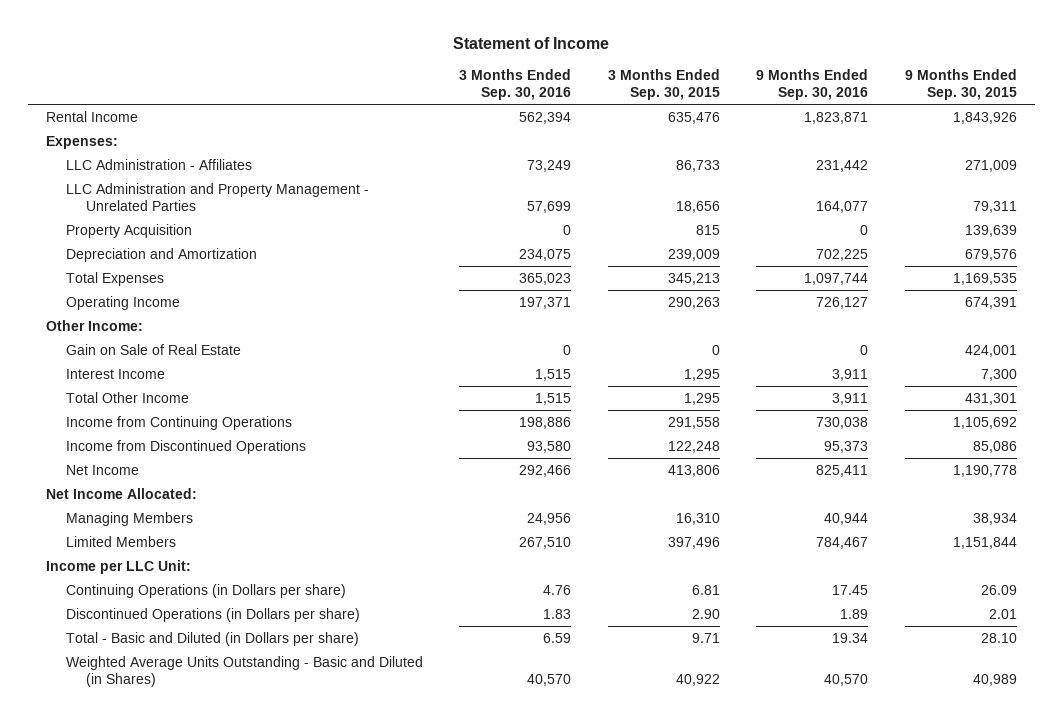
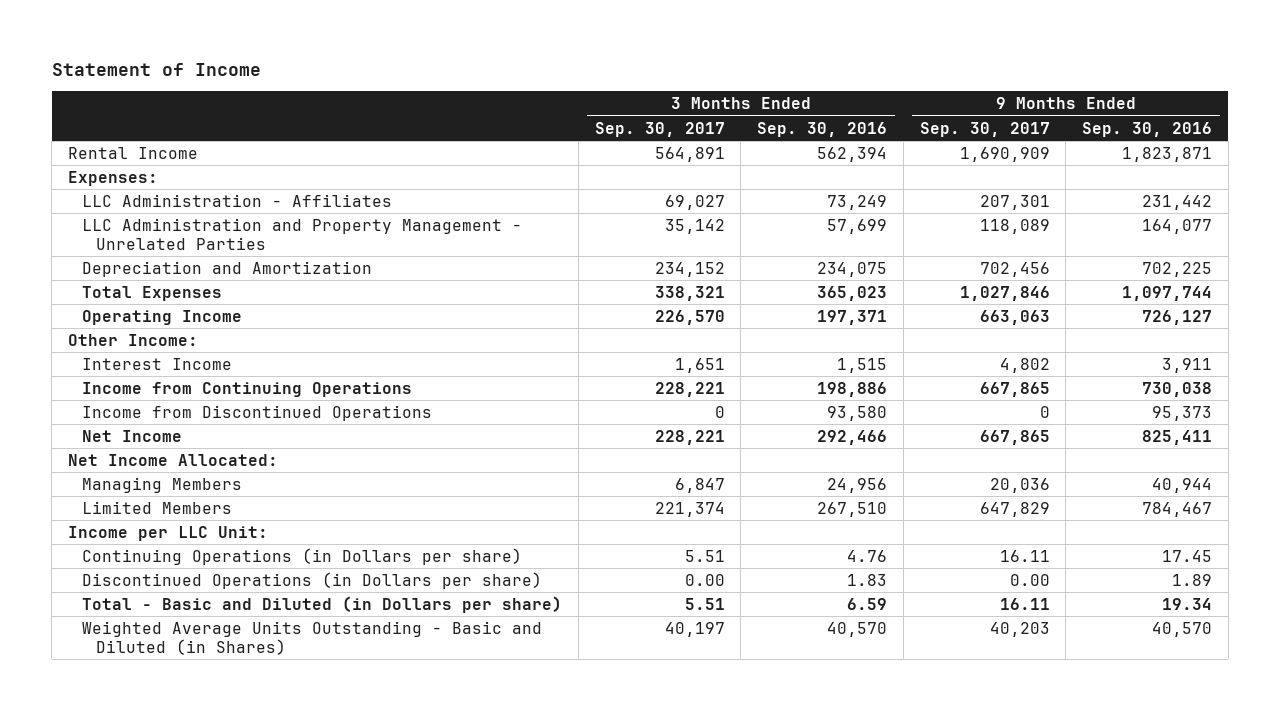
[607,69,720,101] 3 Months Ended Sep. 30, 2015 -> none
[904,69,1017,101] 9 Months Ended Sep. 30, 2015 -> none
none -> [594,121,725,137] Sep. 30, 2017
none -> [919,121,1050,137] Sep. 30, 2017
[65,223,192,238] Property Acquisition -> none
[65,343,241,355] Gain on Sale of Real Estate -> none
[65,391,189,403] Total Other Income -> none

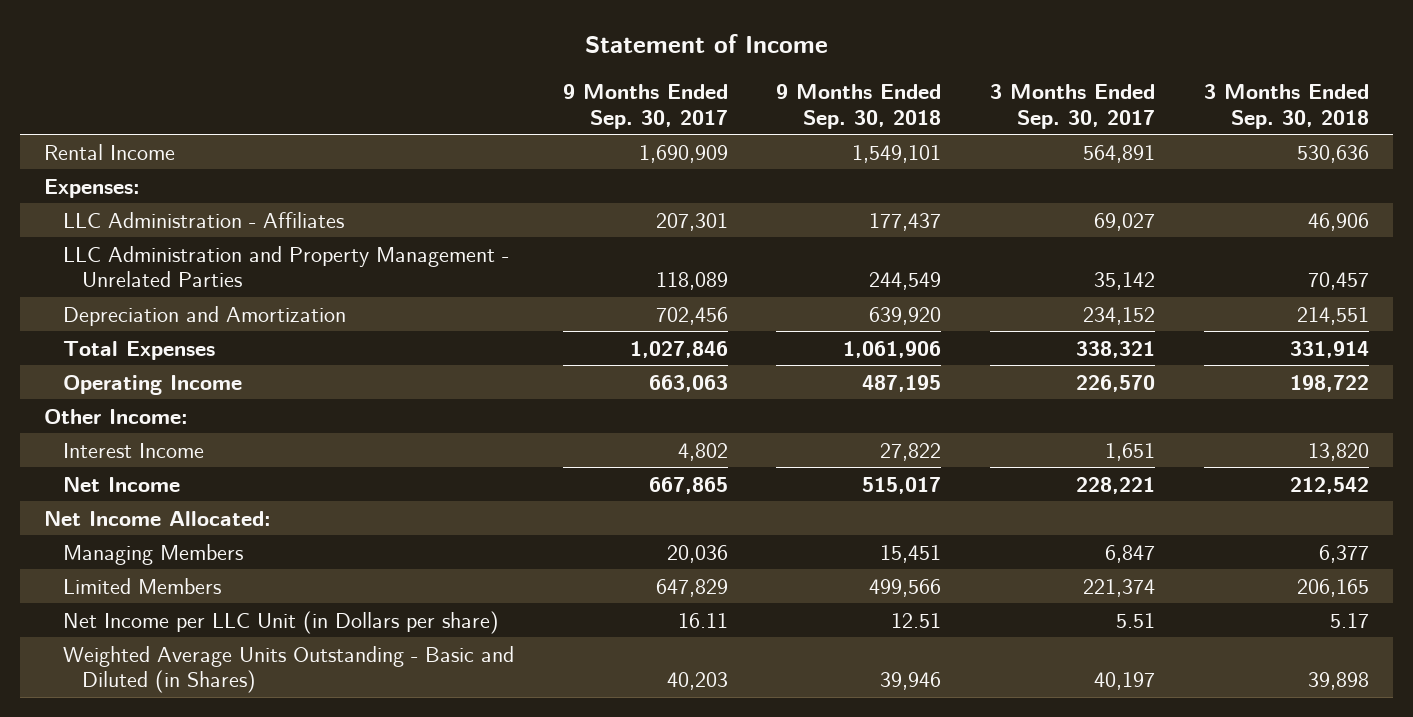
[757,121,888,137] Sep. 30, 2016 -> none
[1082,121,1213,137] Sep. 30, 2016 -> none
none -> [776,84,942,129] 9 Months Ended Sep. 30, 2018
none -> [1203,84,1369,129] 3 Months Ended Sep. 30, 2018
[82,381,413,397] Income from Continuing Operations -> none
[82,404,433,421] Income from Discontinued Operations -> none
[68,525,269,541] Income per LLC Unit: -> none
[82,571,543,589] Discontinued Operations (in Dollars per share) -> none
[82,595,563,613] Total - Basic and Diluted (in Dollars per share) -> none
[82,547,523,565] Continuing Operations (in Dollars per share) -> [62,610,499,634] Net Income per LLC Unit (in Dollars per share)

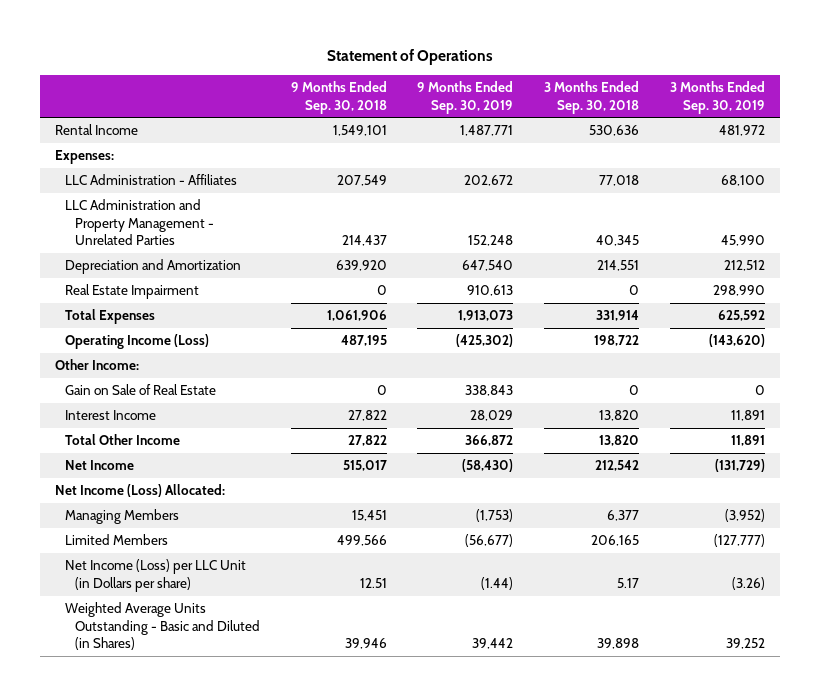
[584,34,828,54] Statement of Income -> [327,49,494,66] Statement of Operations
[562,84,728,129] 9 Months Ended Sep. 30, 2017 -> none
[990,84,1156,129] 3 Months Ended Sep. 30, 2017 -> none
none -> [417,81,514,114] 9 Months Ended Sep. 30, 2019
none -> [669,81,765,114] 3 Months Ended Sep. 30, 2019
[869,212,942,231] 177,437 -> [336,175,387,187] 207,549
[1307,212,1369,231] 46,906 -> [598,175,639,187] 77,018
[869,272,942,291] 244,549 -> [341,235,387,247] 214,437
[1307,272,1369,291] 70,457 -> [595,235,639,247] 40,345
none -> [65,284,200,300] Real Estate Impairment
[62,374,242,395] Operating Income -> [65,334,210,350] Operating Income (Loss)
none -> [65,384,217,396] Gain on Sale of Real Estate
none -> [65,434,181,446] Total Other Income
[44,510,272,526] Net Income Allocated: -> [55,484,226,498] Net Income (Loss) Allocated:
[62,610,499,634] Net Income per LLC Unit (in Dollars per share) -> [65,559,247,592] Net Income (Loss) per LLC Unit (in Dollars per share)

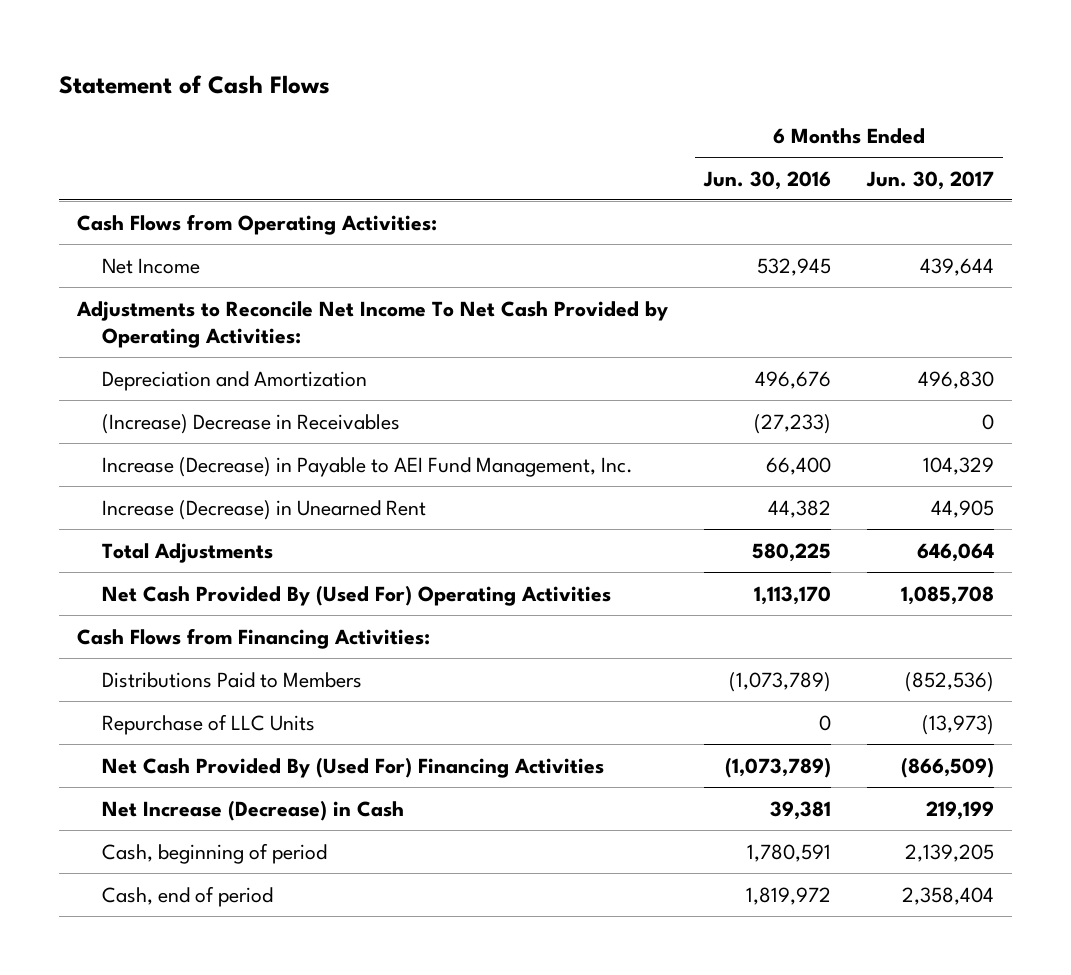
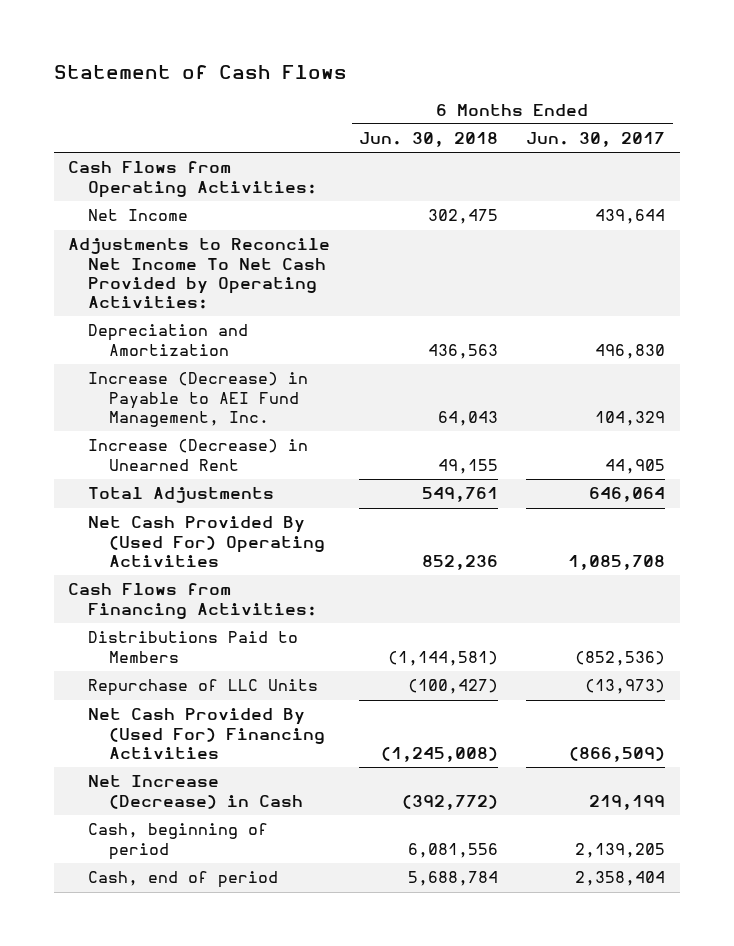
[702,170,831,190] Jun. 30, 2016 -> none
none -> [358,132,498,148] Jun. 30, 2018
[102,413,401,434] (Increase) Decrease in Receivables -> none

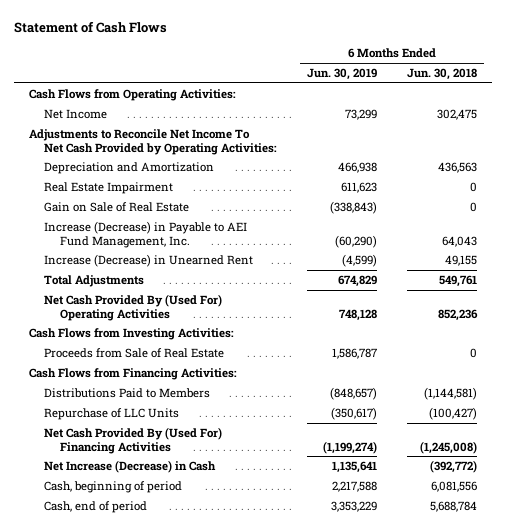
[526,132,666,148] Jun. 30, 2017 -> none
none -> [307,68,378,81] Jun. 30, 2019
none -> [44,181,174,194] Real Estate Impairment
none -> [44,201,190,212] Gain on Sale of Real Estate
none -> [29,327,235,340] Cash Flows from Investing Activities:
none -> [44,347,225,358] Proceeds from Sale of Real Estate

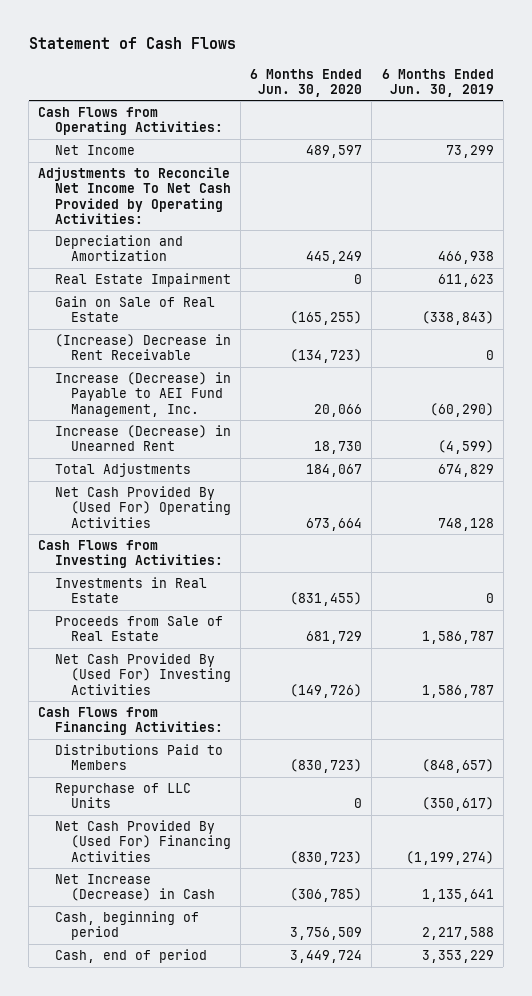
[406,68,477,81] Jun. 30, 2018 -> none
none -> [250,68,363,97] 6 Months Ended Jun. 30, 2020
none -> [54,334,231,361] (Increase) Decrease in Rent Receivable
none -> [54,577,207,604] Investments in Real Estate
none -> [54,653,231,695] Net Cash Provided By (Used For) Investing Activities

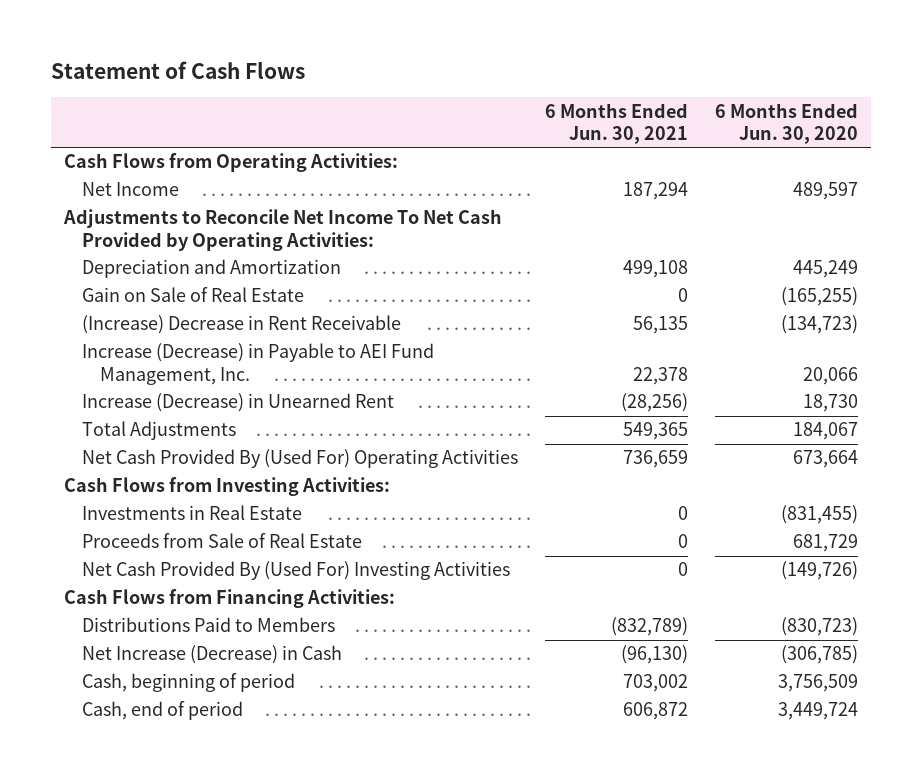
[381,68,494,97] 6 Months Ended Jun. 30, 2019 -> none
none -> [544,102,688,145] 6 Months Ended Jun. 30, 2021
[54,273,231,288] Real Estate Impairment -> none
[54,783,191,809] Repurchase of LLC Units -> none
[54,820,231,862] Net Cash Provided By (Used For) Financing Activities -> none

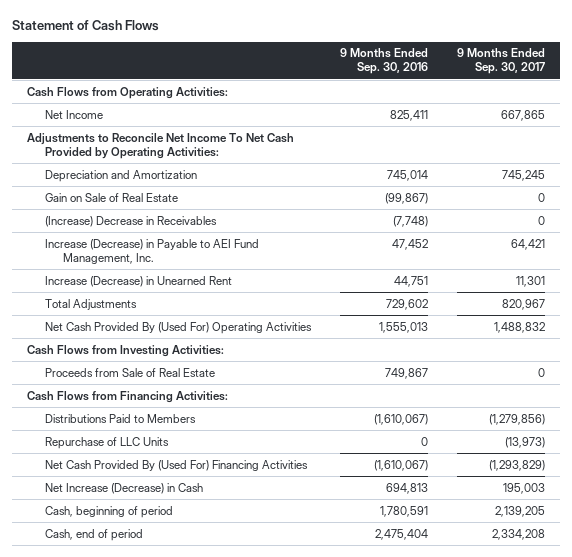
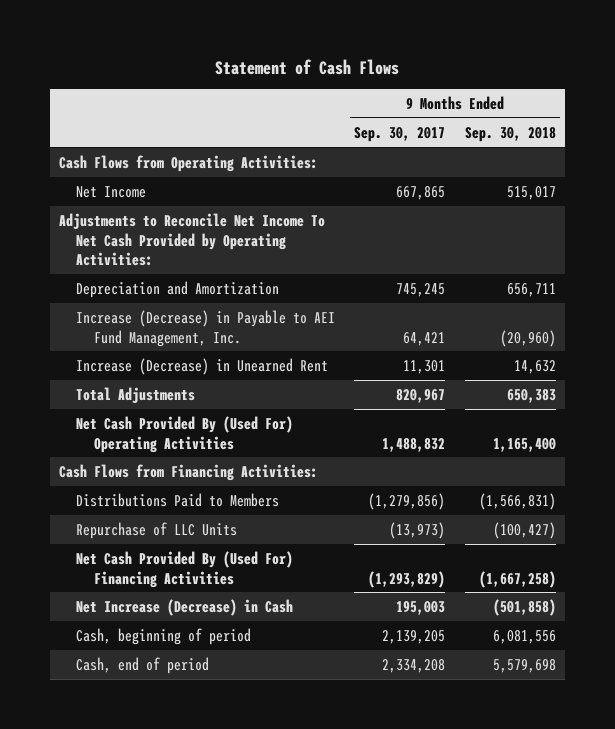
[340,48,429,75] 9 Months Ended Sep. 30, 2016 -> none
none -> [464,126,556,142] Sep. 30, 2018
[45,192,179,202] Gain on Sale of Real Estate -> none
[45,215,218,227] (Increase) Decrease in Receivables -> none
[26,344,224,357] Cash Flows from Investing Activities: -> none
[45,367,216,377] Proceeds from Sale of Real Estate -> none

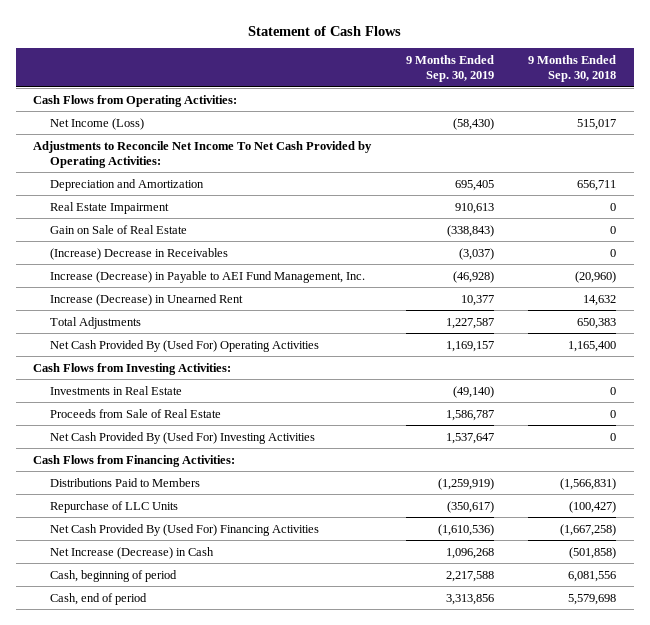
[354,126,446,142] Sep. 30, 2017 -> none
none -> [405,55,494,83] 9 Months Ended Sep. 30, 2019
[76,185,147,198] Net Income -> [50,117,145,130] Net Income (Loss)
none -> [50,201,170,214] Real Estate Impairment
none -> [50,224,188,234] Gain on Sale of Real Estate
none -> [50,247,229,260] (Increase) Decrease in Receivables
none -> [33,362,232,375] Cash Flows from Investing Activities:
none -> [50,385,183,395] Investments in Real Estate
none -> [50,408,222,418] Proceeds from Sale of Real Estate
none -> [50,431,316,444] Net Cash Provided By (Used For) Investing Activities

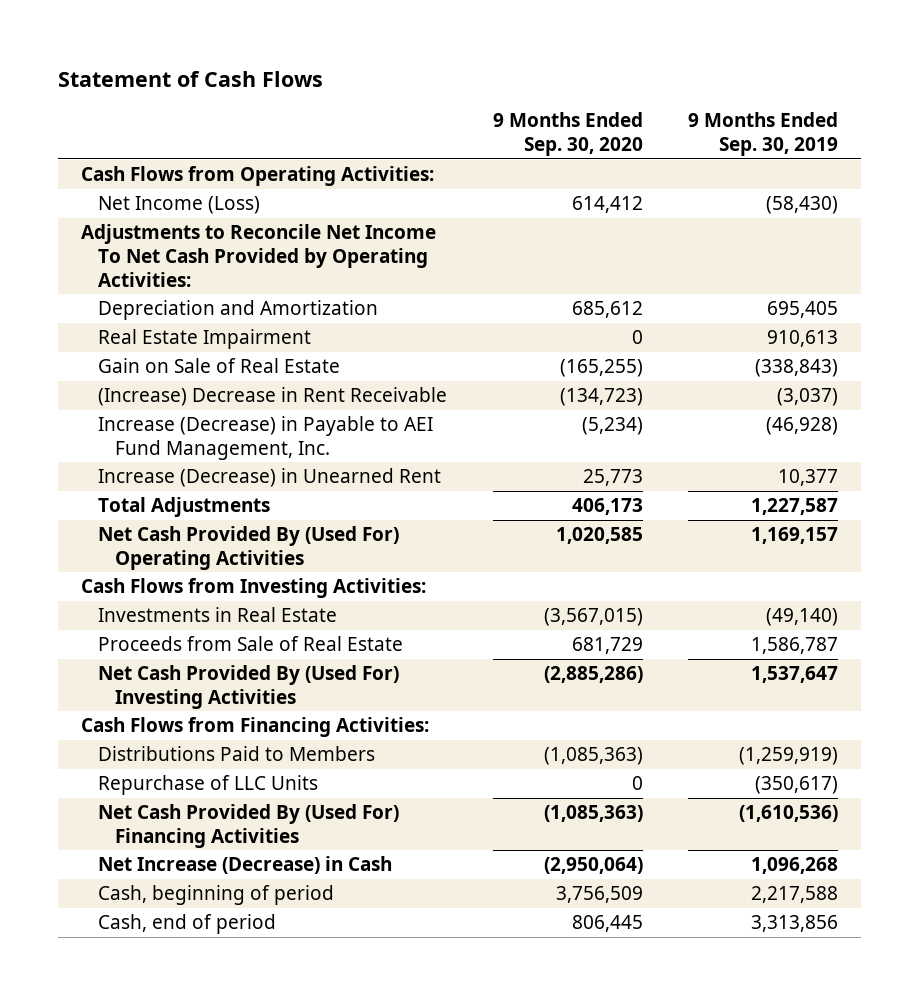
[528,55,617,83] 9 Months Ended Sep. 30, 2018 -> none
none -> [492,112,643,157] 9 Months Ended Sep. 30, 2020
[50,247,229,260] (Increase) Decrease in Receivables -> [97,387,447,407] (Increase) Decrease in Rent Receivable

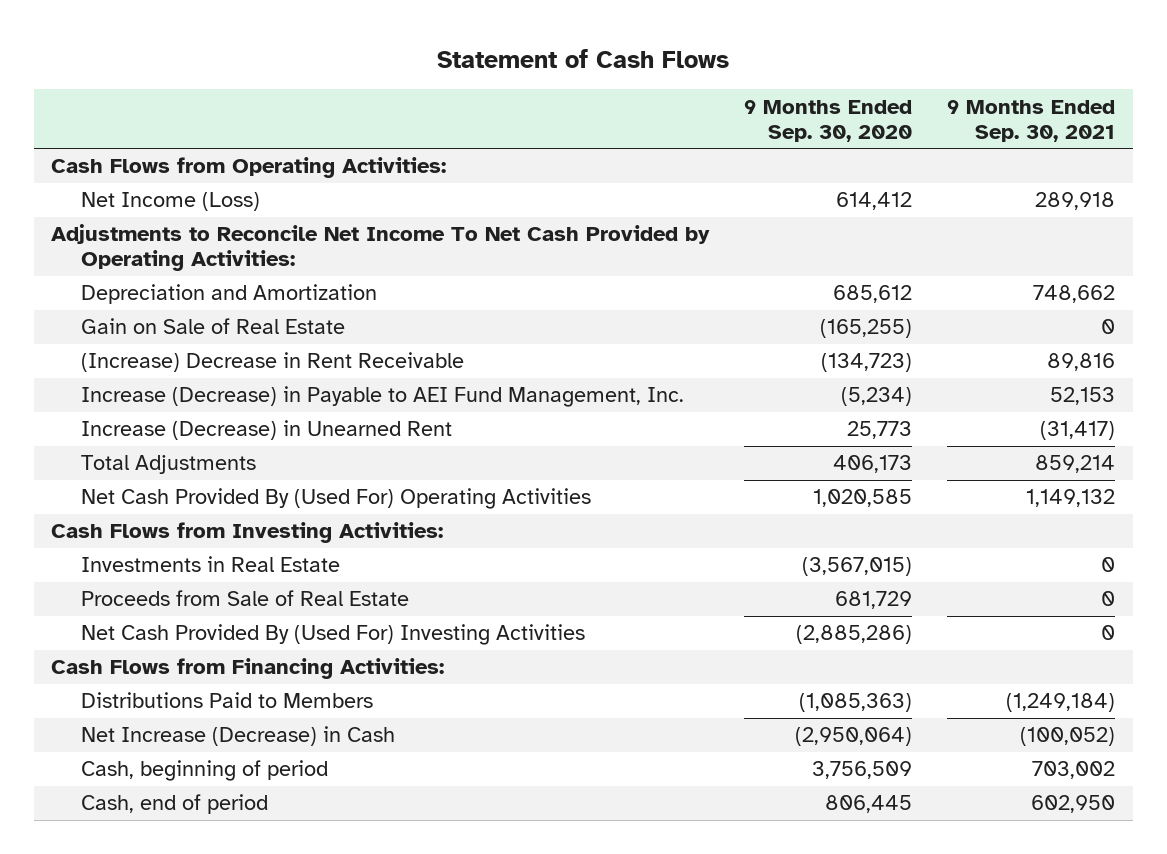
[688,112,839,157] 9 Months Ended Sep. 30, 2019 -> none
none -> [947,99,1116,142] 9 Months Ended Sep. 30, 2021
[97,329,311,350] Real Estate Impairment -> none
[97,775,318,796] Repurchase of LLC Units -> none
[97,804,399,849] Net Cash Provided By (Used For) Financing Activities -> none

